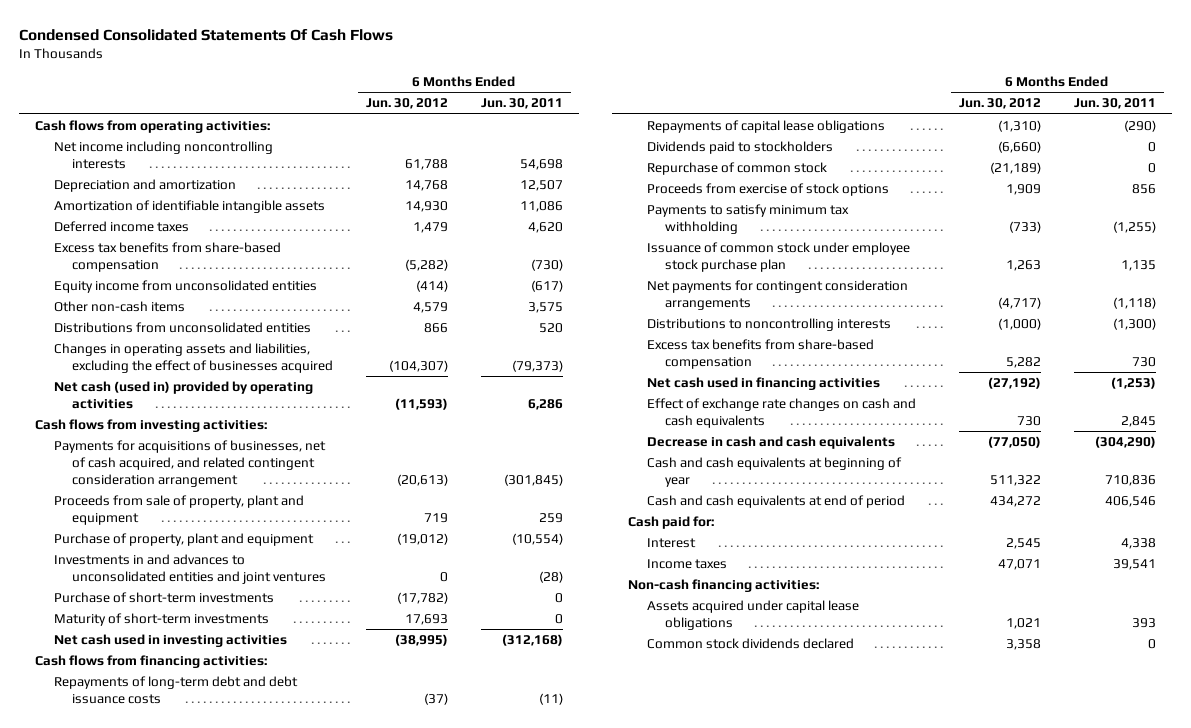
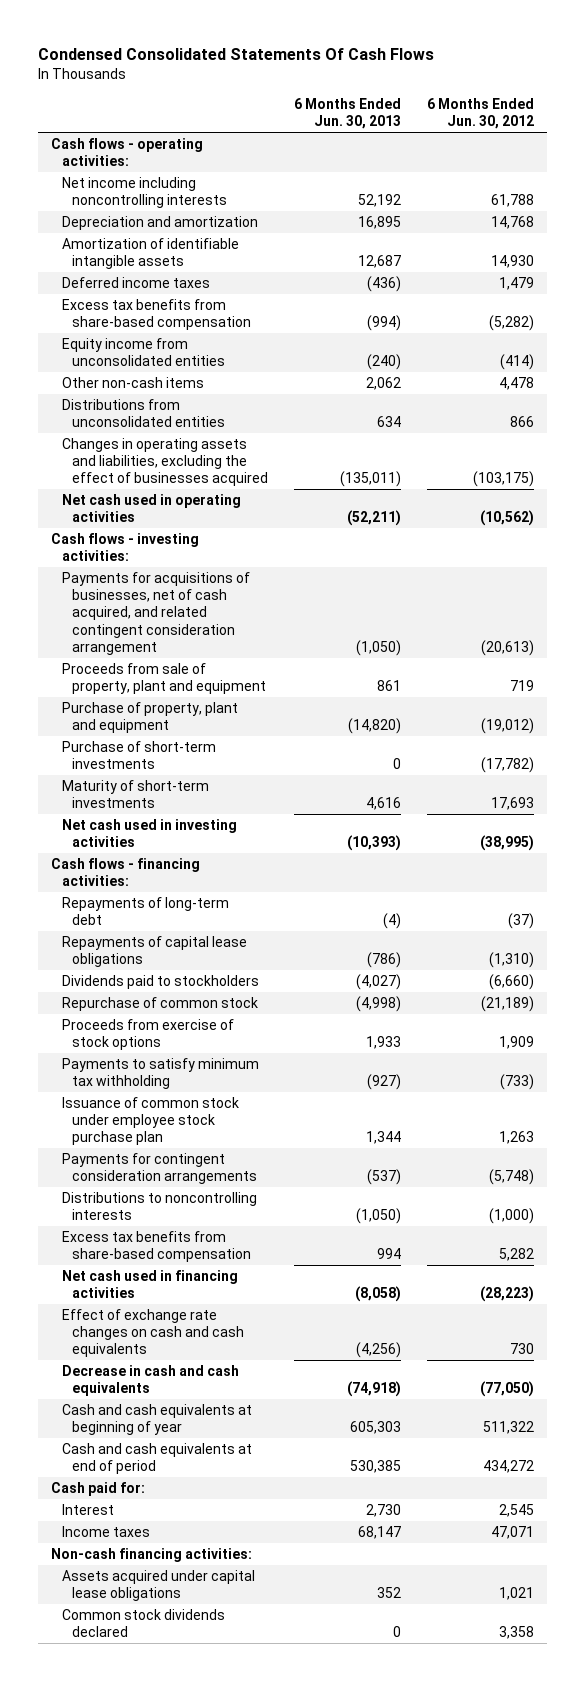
[480,98,563,110] Jun. 30, 2011 -> none
none -> [294,97,402,130] 6 Months Ended Jun. 30, 2013
[35,119,271,133] Cash flows from operating activities: -> [51,137,204,167] Cash flows - operating activities:
[412,301,448,313] 4,579 -> [499,376,535,390] 4,478
[388,360,448,373] (104,307) -> [473,471,535,488] (103,175)
[53,380,313,410] Net cash (used in) provided by operating activities -> [61,493,241,523] Net cash used in operating activities
[394,398,448,411] (11,593) -> [480,510,535,527] (10,562)
[35,418,268,432] Cash flows from investing activities: -> [51,532,200,562] Cash flows - investing activities:
[53,553,327,585] Investments in and advances to unconsolidated entities and joint ventures -> none
[35,654,268,668] Cash flows from financing activities: -> [51,857,201,887] Cash flows - financing activities:
[53,675,298,705] Repayments of long-term debt and debt issuance costs -> [61,896,229,926] Repayments of long-term debt
[646,279,908,311] Net payments for contingent consideration arrangements -> [61,1152,257,1185] Payments for contingent consideration arrangements
[998,297,1042,310] (4,717) -> [489,1169,535,1186] (5,748)
[988,376,1042,389] (27,192) -> [480,1286,535,1303] (28,223)

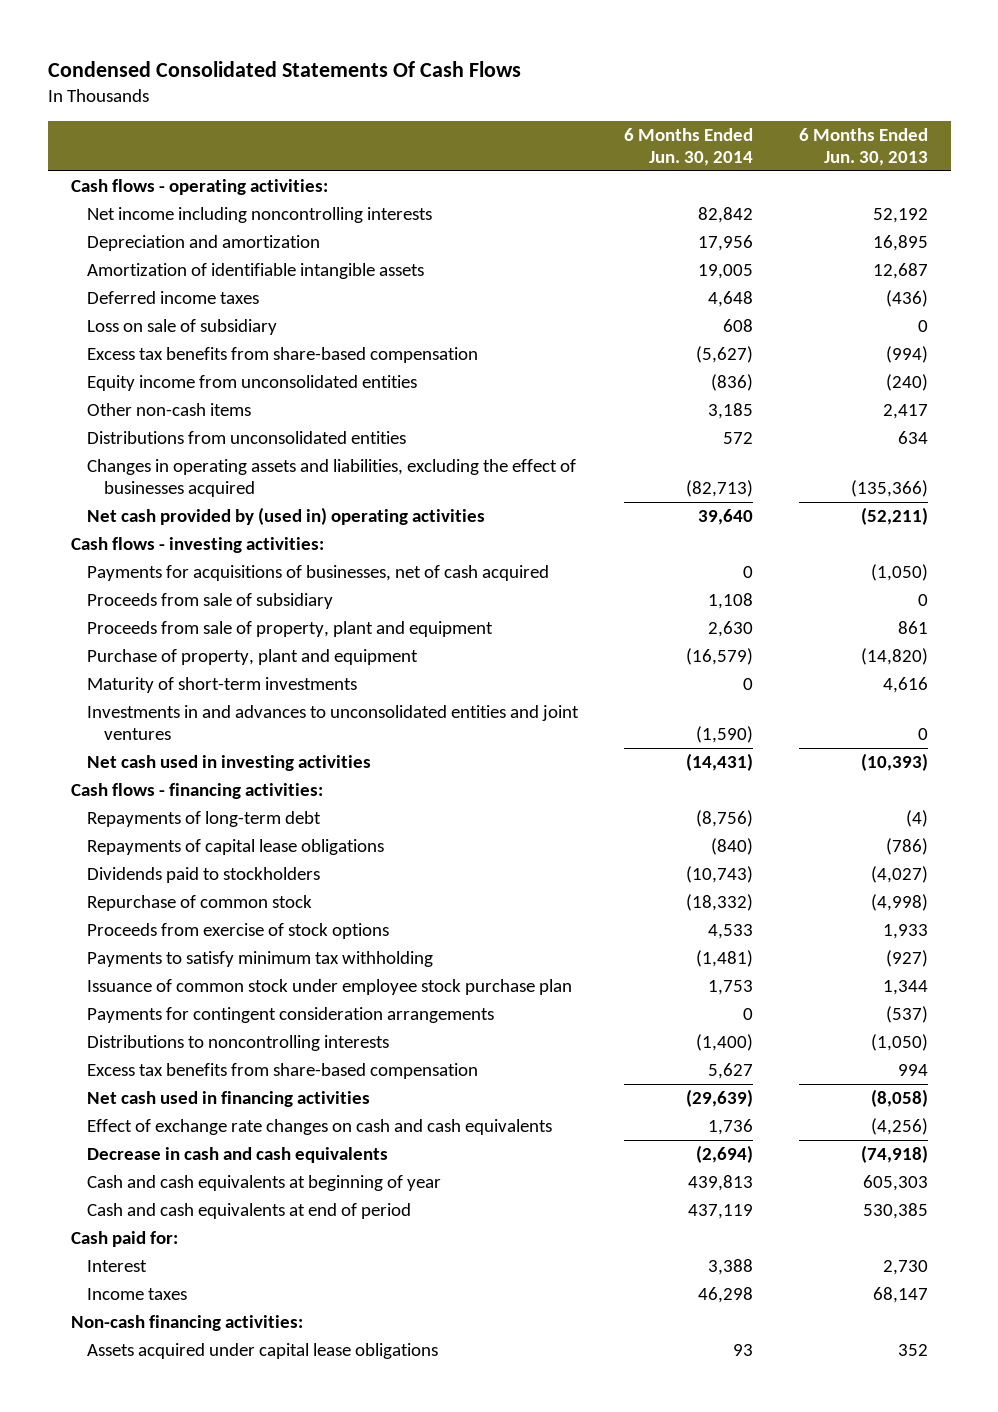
[427,97,535,130] 6 Months Ended Jun. 30, 2012 -> none
none -> [623,127,753,167] 6 Months Ended Jun. 30, 2014
none -> [87,318,278,335] Loss on sale of subsidiary
[366,376,402,390] 2,062 -> [882,403,928,419] 2,417
[340,471,402,488] (135,011) -> [850,480,928,498] (135,366)
[61,493,241,523] Net cash used in operating activities -> [87,506,486,525] Net cash provided by (used in) operating activities
[61,571,250,656] Payments for acquisitions of businesses, net of cash acquired, and related contingent consideration arrangement -> [87,564,550,581] Payments for acquisitions of businesses, net of cash acquired
none -> [87,592,334,609] Proceeds from sale of subsidiary
[61,740,216,770] Purchase of short-term investments -> none
none -> [87,704,580,741] Investments in and advances to unconsolidated entities and joint ventures
[61,1608,225,1638] Common stock dividends declared -> none

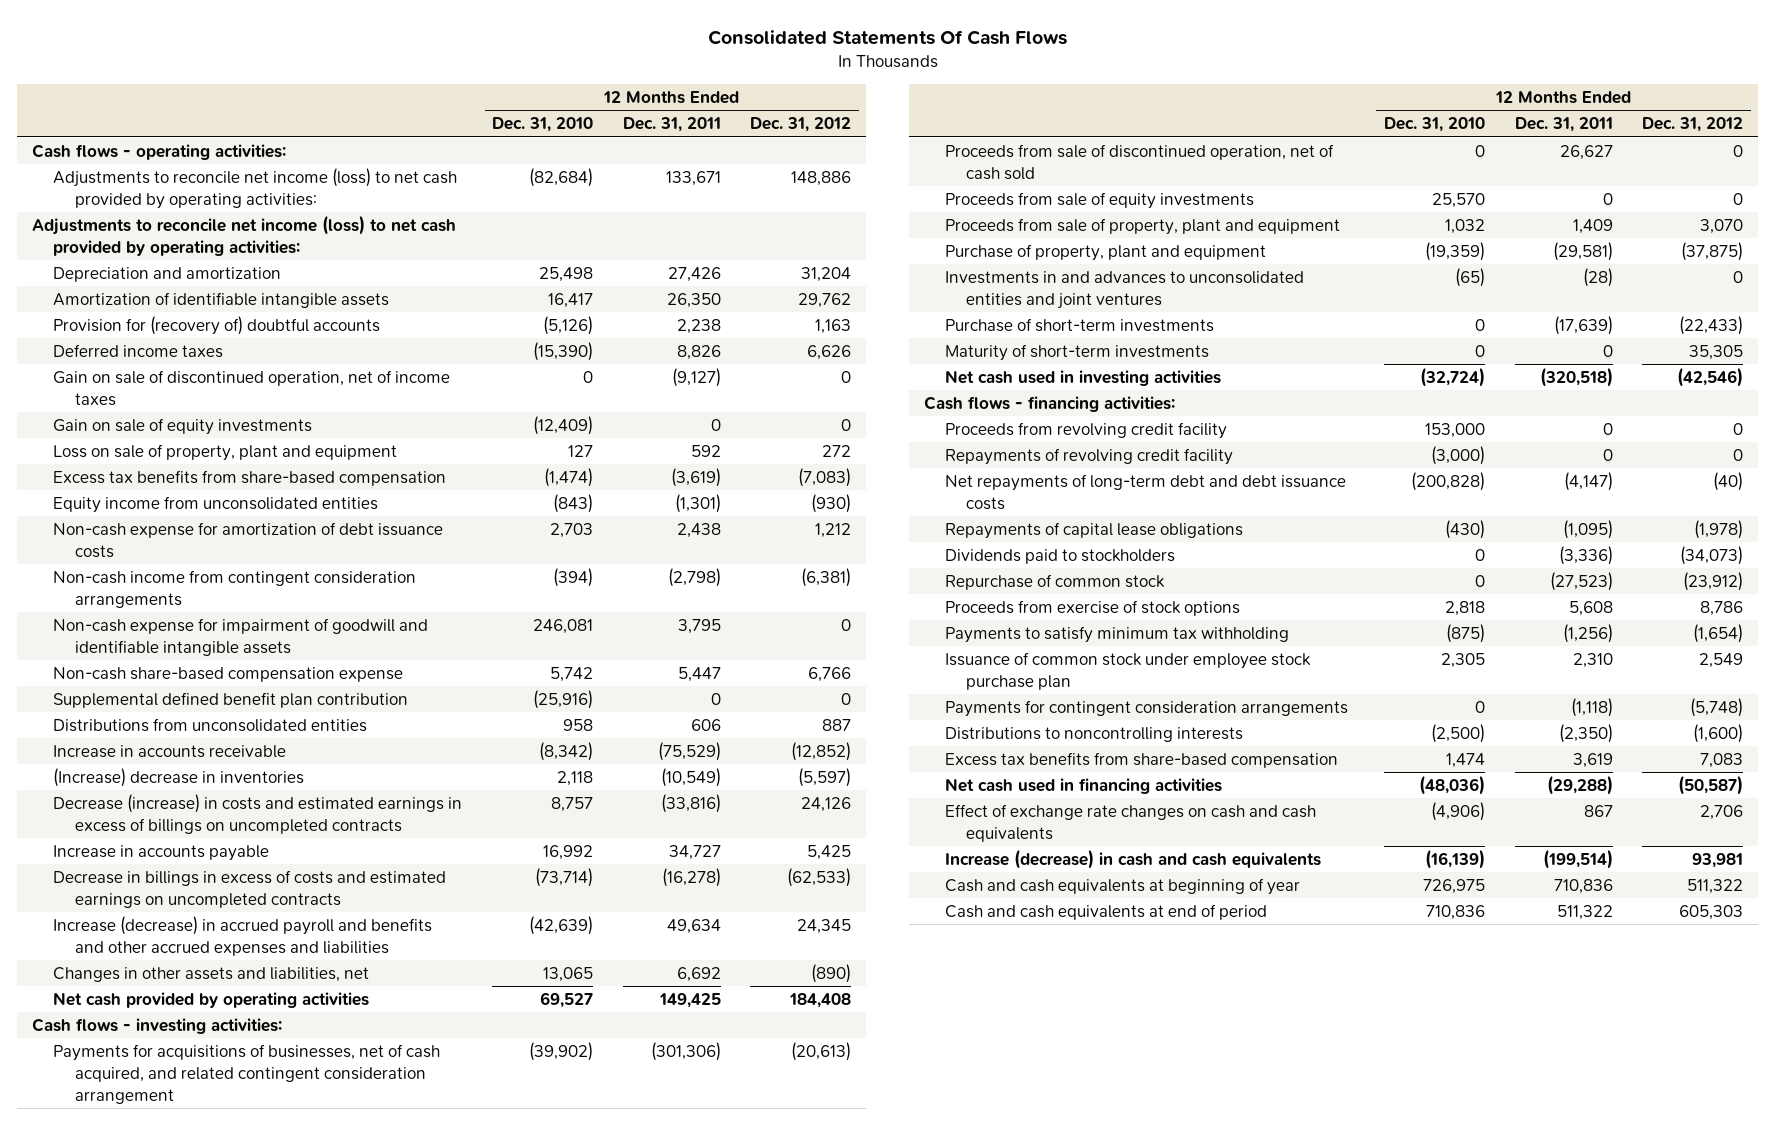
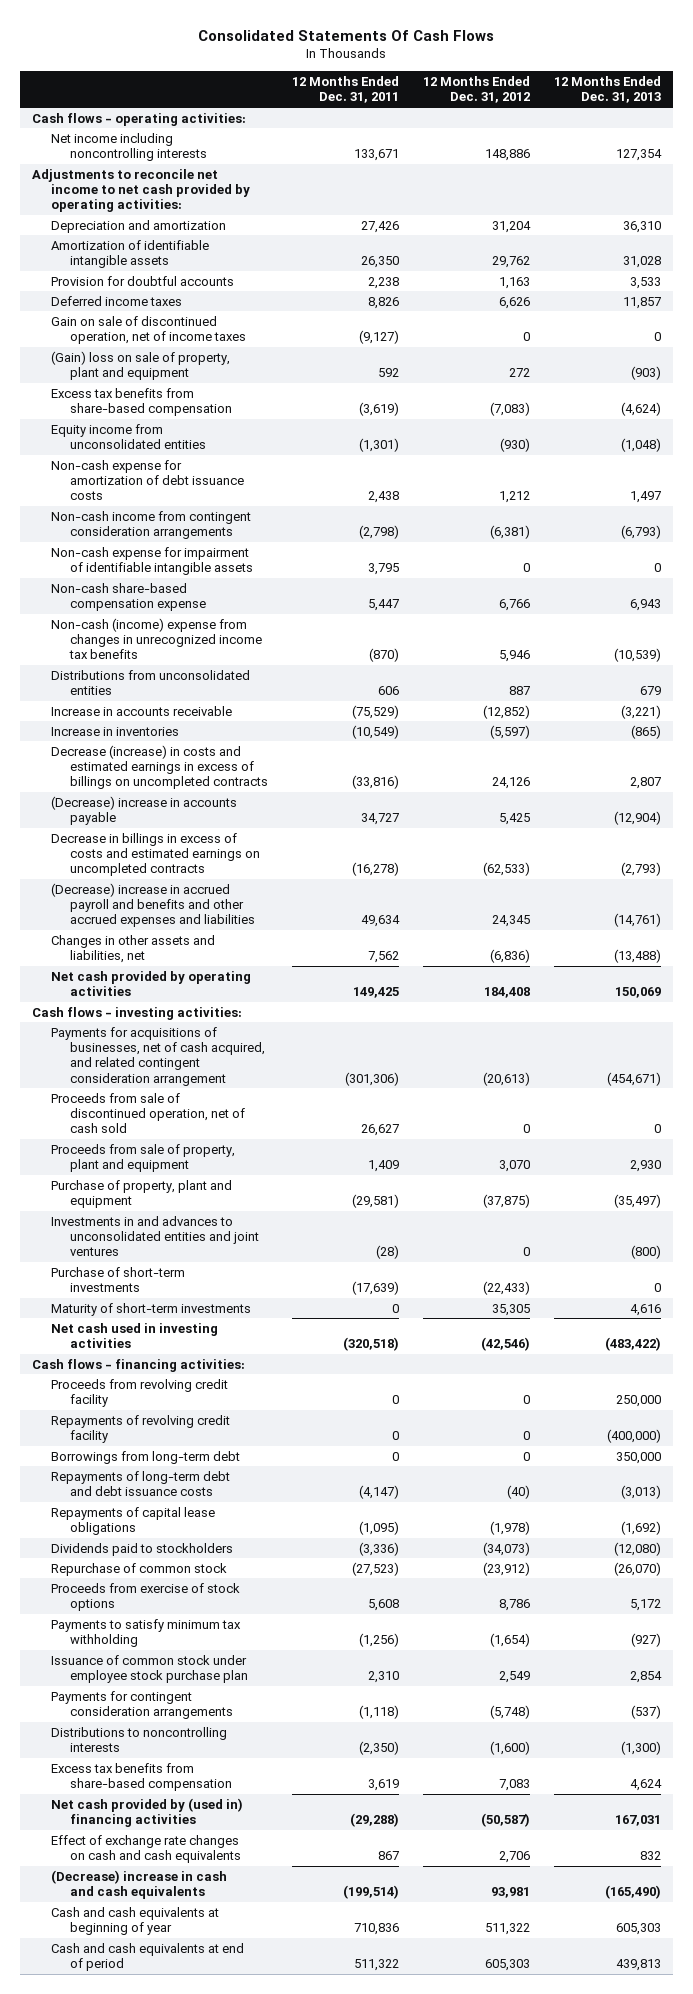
[492,117,594,133] Dec. 31, 2010 -> none
none -> [553,76,661,104] 12 Months Ended Dec. 31, 2013
[53,167,458,209] Adjustments to reconcile net income (loss) to net cash provided by operating activities: -> [51,132,207,162] Net income including noncontrolling interests
[32,214,457,256] Adjustments to reconcile net income (loss) to net cash provided by operating activities: -> [32,168,251,213] Adjustments to reconcile net income to net cash provided by operating activities:
[53,315,381,335] Provision for (recovery of) doubtful accounts -> [51,275,235,286] Provision for doubtful accounts
[53,417,313,435] Gain on sale of equity investments -> none
[53,443,398,461] Loss on sale of property, plant and equipment -> [51,350,231,381] (Gain) loss on sale of property, plant and equipment
[53,617,429,656] Non-cash expense for impairment of goodwill and identifiable intangible assets -> [51,546,253,576] Non-cash expense for impairment of identifiable intangible assets
[53,691,409,708] Supplemental defined benefit plan contribution -> none
none -> [51,617,262,660] Non-cash (income) expense from changes in unrecognized income tax benefits
[53,767,305,787] (Increase) decrease in inventories -> [51,726,180,736] Increase in inventories
[53,844,270,861] Increase in accounts payable -> [51,795,238,826] (Decrease) increase in accounts payable
[53,915,433,956] Increase (decrease) in accrued payroll and benefits and other accrued expenses and liabilities -> [51,882,255,928] (Decrease) increase in accrued payroll and benefits and other accrued expenses and liabilities
[676,966,721,982] 6,692 -> [367,951,399,964] 7,562
[811,963,852,983] (890) -> [489,949,530,964] (6,836)
[945,191,1255,209] Proceeds from sale of equity investments -> none
none -> [51,1450,241,1464] Borrowings from long-term debt
[945,473,1347,510] Net repayments of long-term debt and debt issuance costs -> [51,1470,231,1497] Repayments of long-term debt and debt issuance costs
[945,777,1223,794] Net cash used in financing activities -> [51,1797,244,1828] Net cash provided by (used in) financing activities
[945,848,1322,869] Increase (decrease) in cash and cash equivalents -> [51,1869,228,1900] (Decrease) increase in cash and cash equivalents

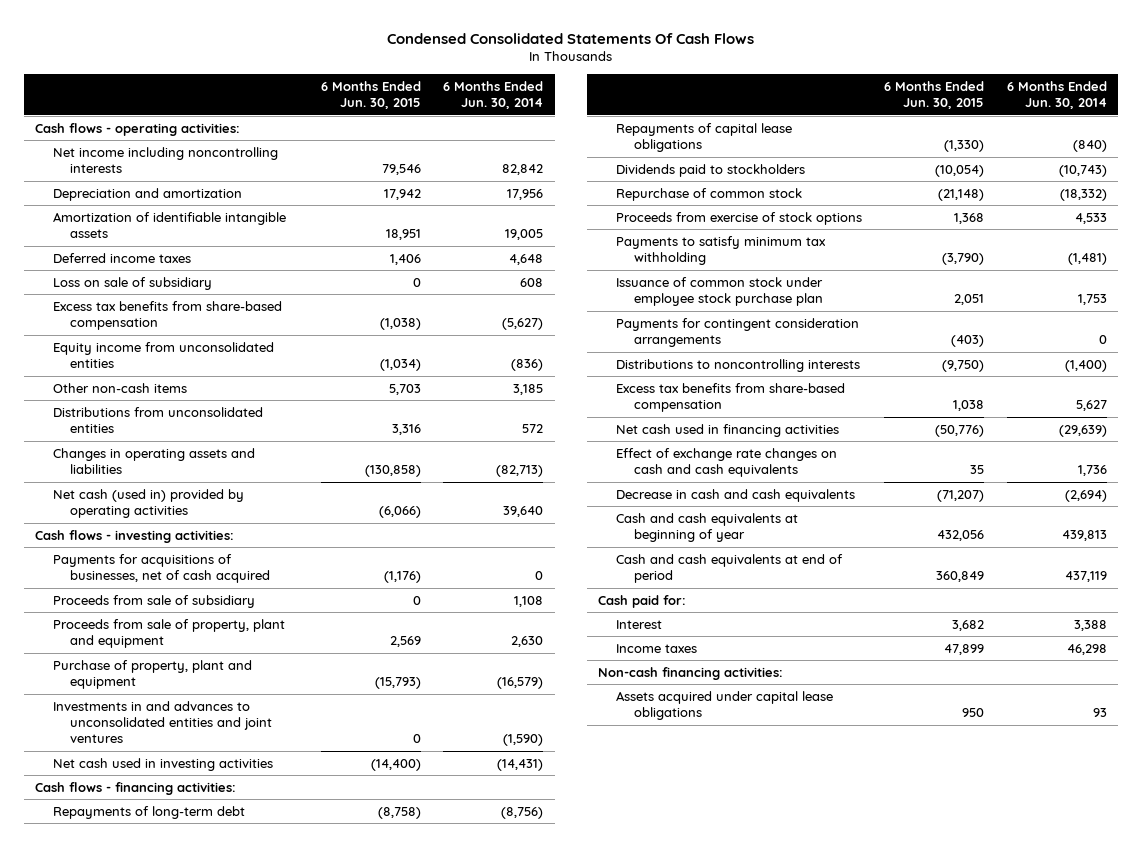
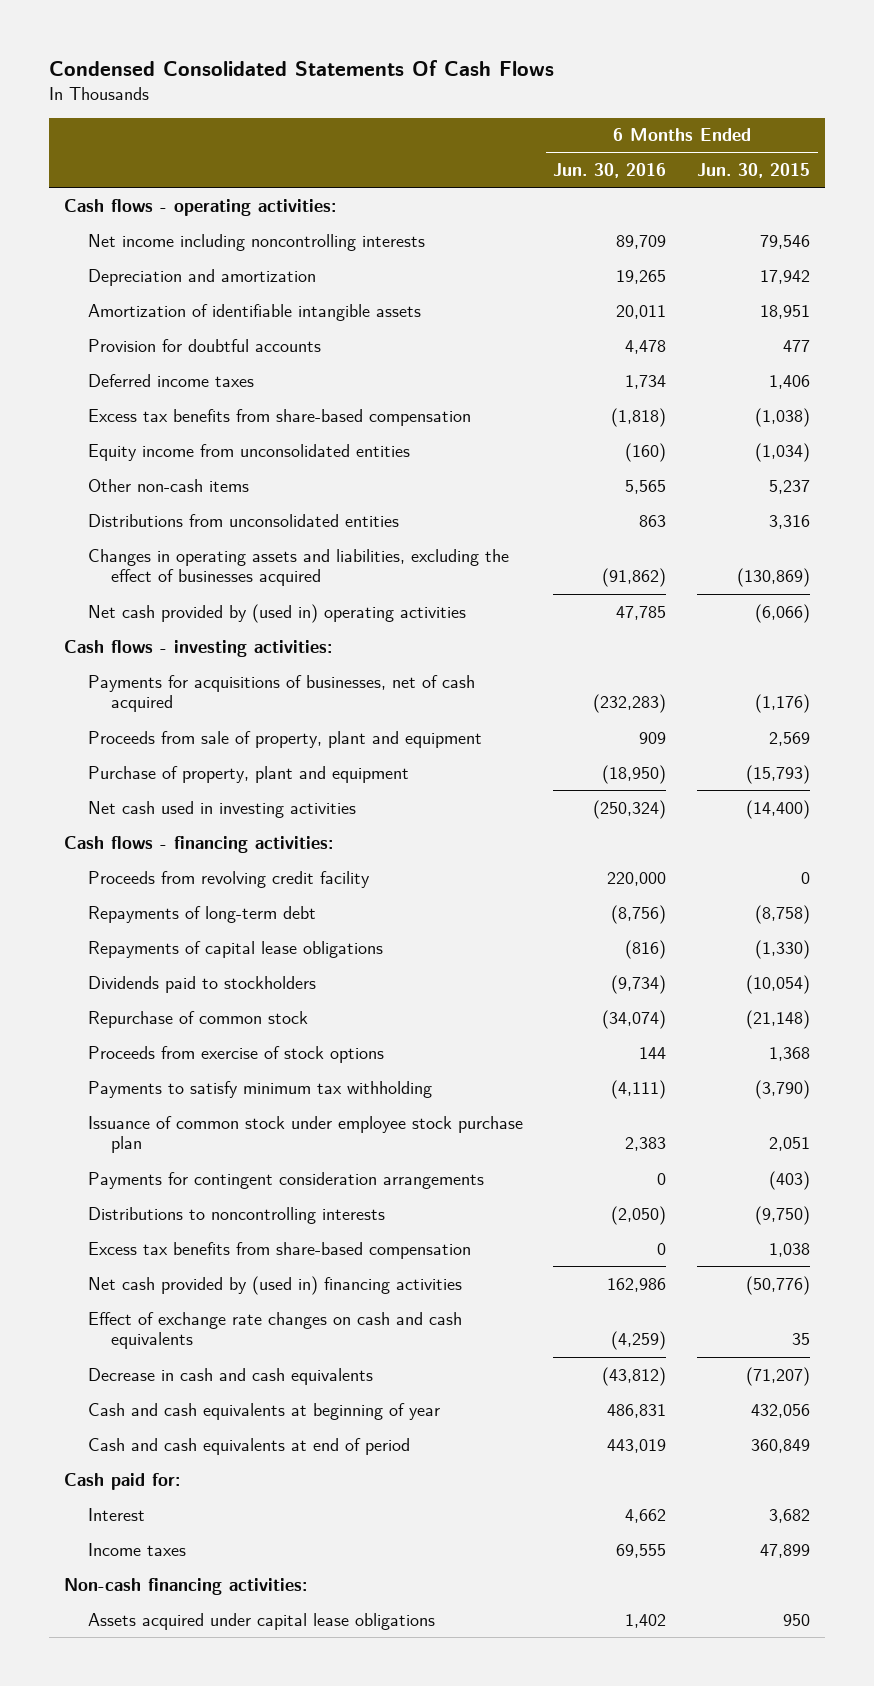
[443,81,544,110] 6 Months Ended Jun. 30, 2014 -> none
none -> [553,163,667,179] Jun. 30, 2016
none -> [87,338,321,352] Provision for doubtful accounts
[52,276,212,290] Loss on sale of subsidiary -> none
[389,383,422,395] 5,703 -> [769,479,811,494] 5,237
[52,447,255,474] Changes in operating assets and liabilities -> [87,548,509,587] Changes in operating assets and liabilities, excluding the effect of businesses acquired
[365,464,422,477] (130,858) -> [737,568,811,588] (130,869)
[52,488,244,518] Net cash (used in) provided by operating activities -> [87,603,466,623] Net cash provided by (used in) operating activities
[52,594,255,608] Proceeds from sale of subsidiary -> none
[52,700,273,744] Investments in and advances to unconsolidated entities and joint ventures -> none
none -> [87,870,370,888] Proceeds from revolving credit facility
[615,423,839,437] Net cash used in financing activities -> [87,1275,462,1295] Net cash provided by (used in) financing activities

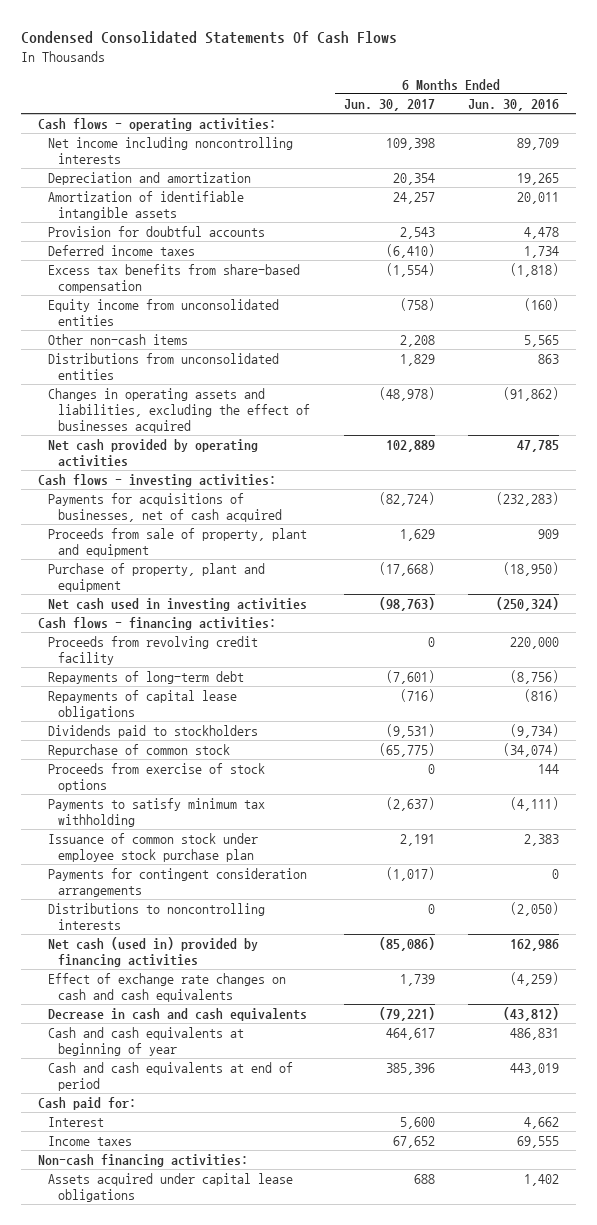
[697,163,811,179] Jun. 30, 2015 -> none
none -> [343,99,435,112] Jun. 30, 2017
[87,603,466,623] Net cash provided by (used in) operating activities -> [47,439,258,467] Net cash provided by operating activities
[87,1241,471,1259] Excess tax benefits from share-based compensation -> none
[87,1275,462,1295] Net cash provided by (used in) financing activities -> [47,937,258,967] Net cash (used in) provided by financing activities

